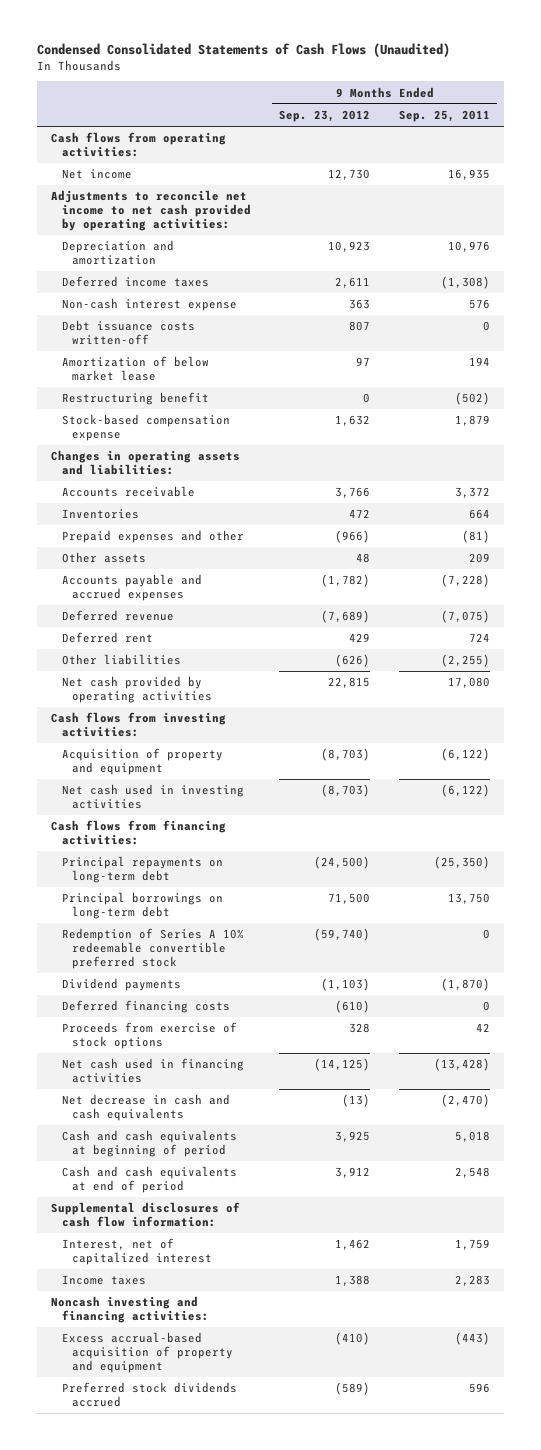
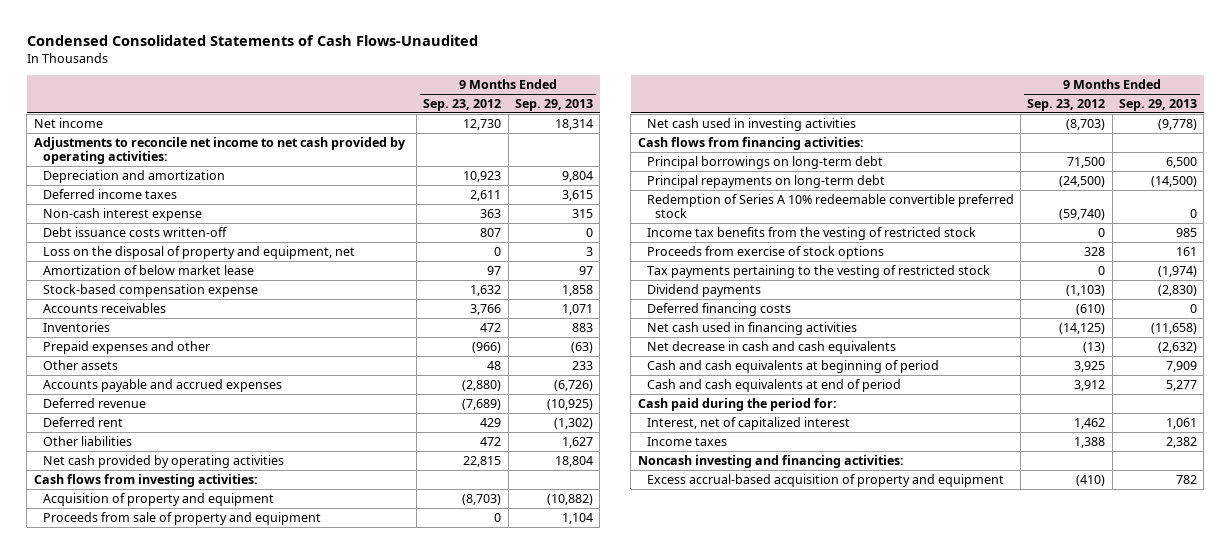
[36,43,450,58] Condensed Consolidated Statements of Cash Flows (Unaudited) -> [26,35,478,47] Condensed Consolidated Statements of Cash Flows-Unaudited
[398,109,490,122] Sep. 25, 2011 -> none
none -> [515,98,594,111] Sep. 29, 2013
[50,132,226,158] Cash flows from operating activities: -> none
none -> [42,245,355,259] Loss on the disposal of property and equipment, net
[61,392,209,406] Restructuring benefit -> none
[50,450,240,476] Changes in operating assets and liabilities: -> none
[61,486,195,498] Accounts receivable -> [42,302,166,313] Accounts receivables
[321,574,371,588] (1,782) -> [462,379,502,391] (2,880)
[335,654,371,668] (626) -> [480,436,502,446] 472
none -> [42,511,321,525] Proceeds from sale of property and equipment
[61,856,223,884] Principal repayments on long-term debt -> [646,174,885,188] Principal repayments on long-term debt
none -> [646,226,976,240] Income tax benefits from the vesting of restricted stock
[61,1022,237,1050] Proceeds from exercise of stock options -> [646,245,884,259] Proceeds from exercise of stock options
none -> [646,264,990,278] Tax payments pertaining to the vesting of restricted stock
[50,1202,240,1228] Supplemental disclosures of cash flow information: -> none
none -> [637,397,837,411] Cash paid during the period for:
[61,1382,237,1408] Preferred stock dividends accrued -> none

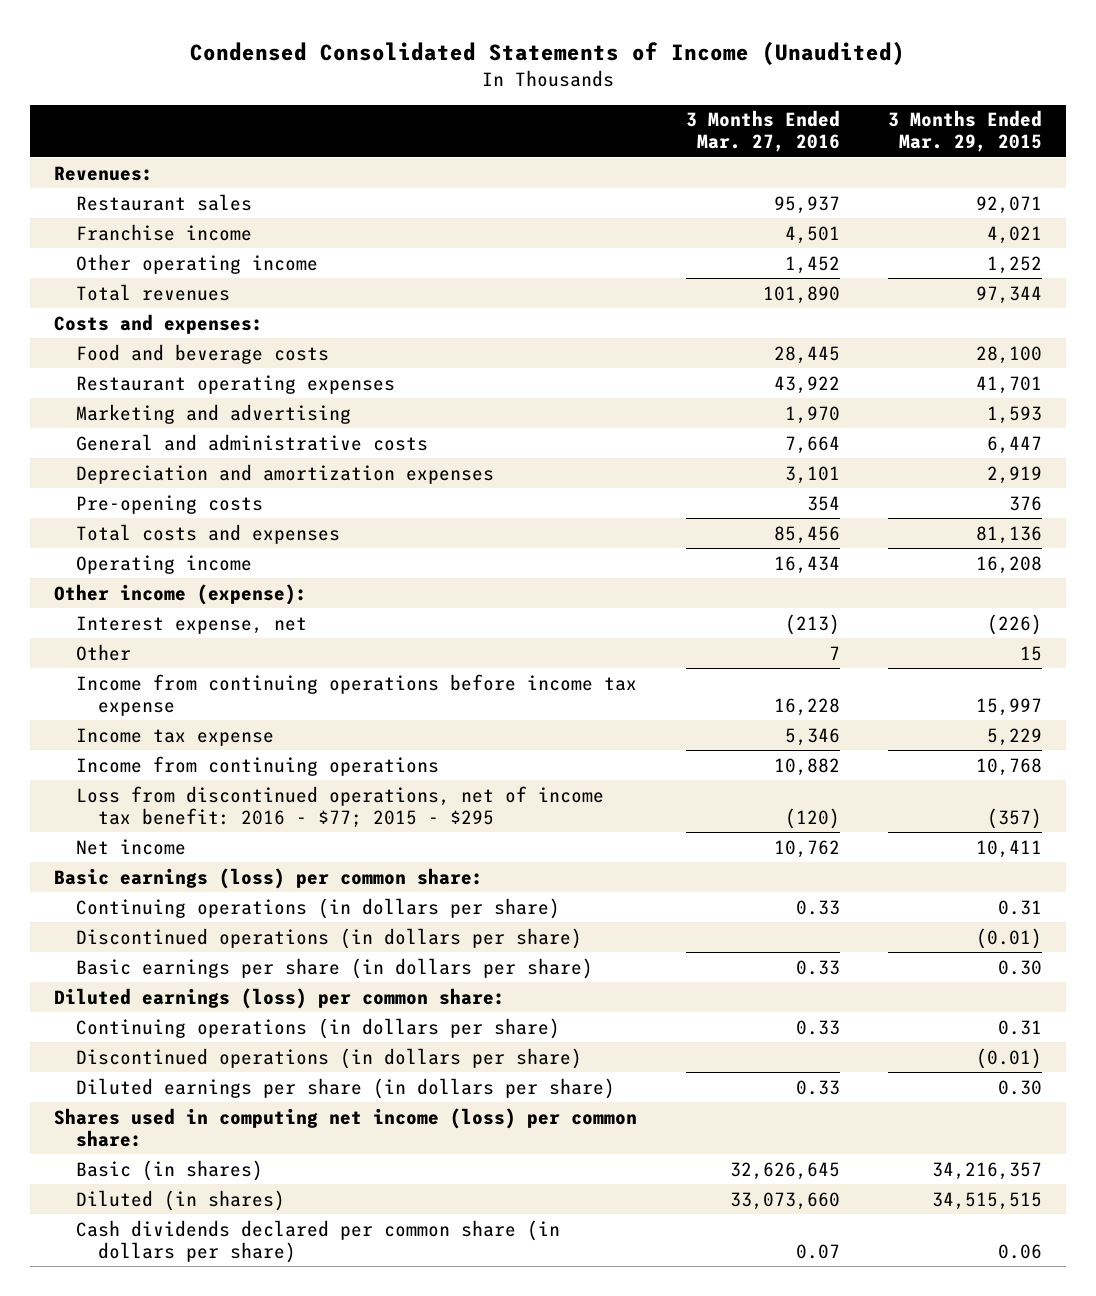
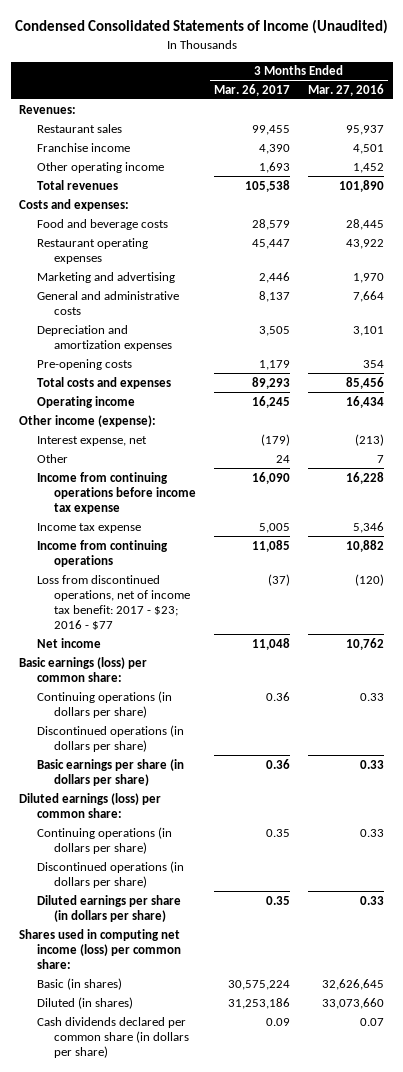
[887,110,1042,153] 3 Months Ended Mar. 29, 2015 -> none
none -> [214,83,291,96] Mar. 26, 2017
[76,785,605,828] Loss from discontinued operations, net of income tax benefit: 2016 - $77; 2015 - $295 -> [36,574,191,631] Loss from discontinued operations, net of income tax benefit: 2017 - $23; 2016 - $77

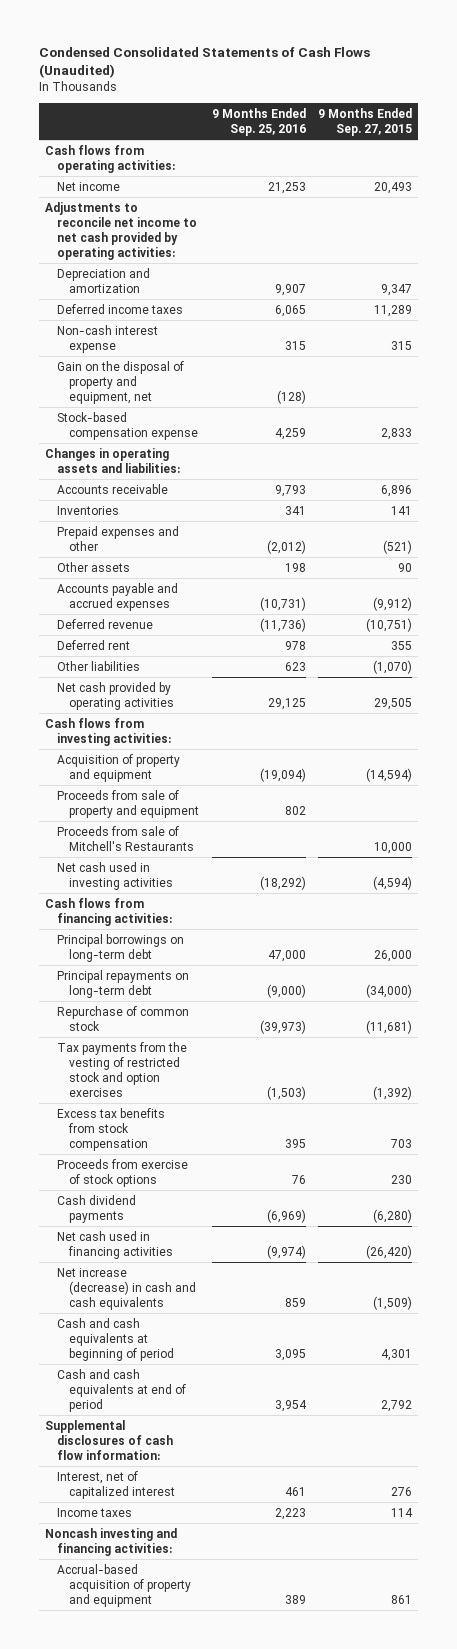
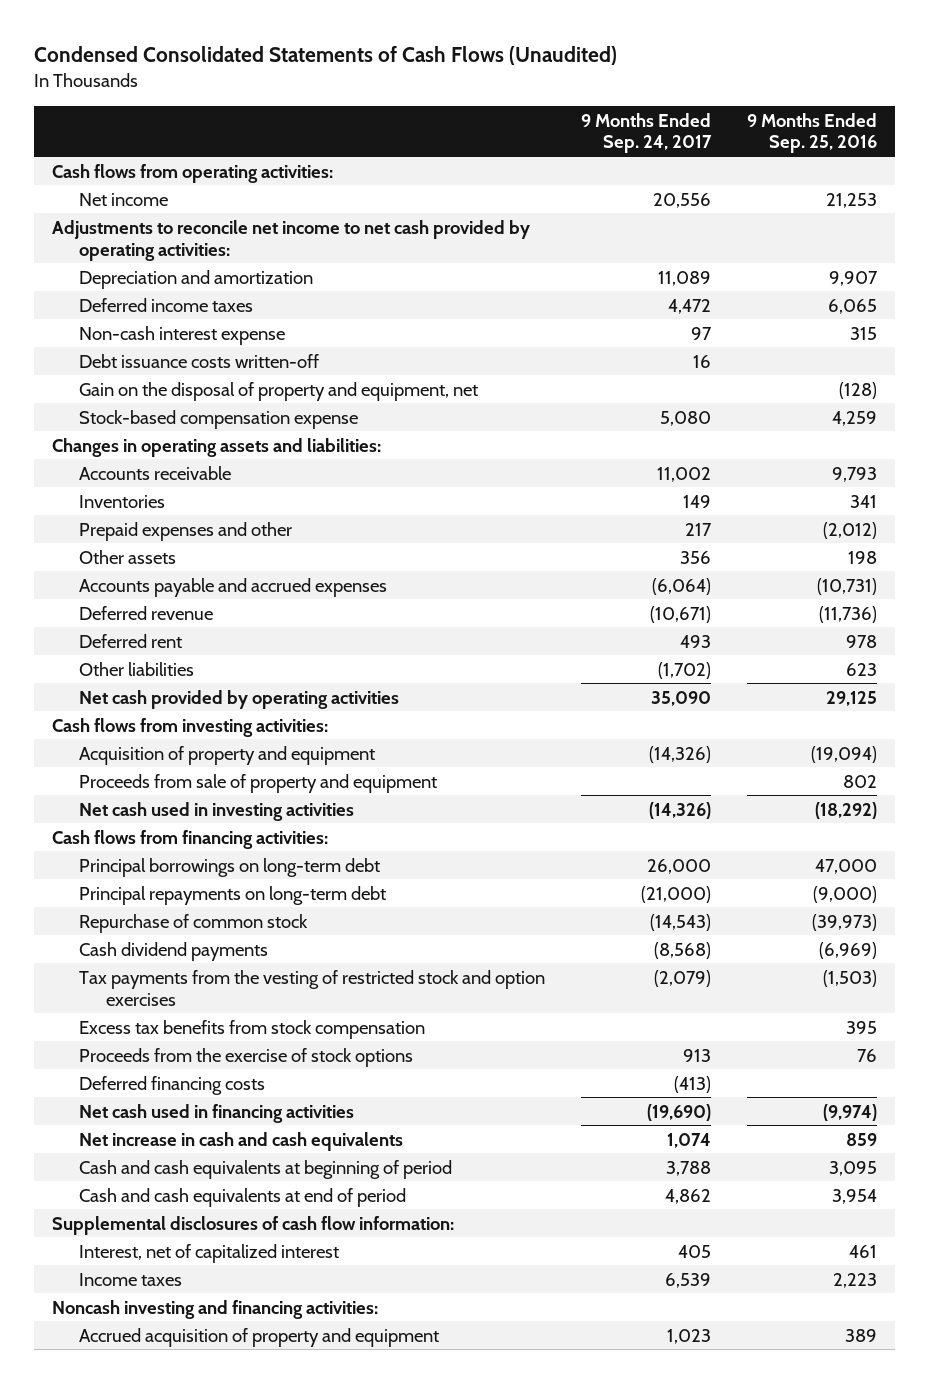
[318,108,413,136] 9 Months Ended Sep. 27, 2015 -> none
none -> [581,112,713,154] 9 Months Ended Sep. 24, 2017
none -> [78,353,319,368] Debt issuance costs written-off
[56,825,195,851] Proceeds from sale of Mitchell's Restaurants -> none
[56,1194,136,1223] Cash dividend payments -> [78,941,268,961] Cash dividend payments
[56,1158,188,1187] Proceeds from exercise of stock options -> [78,1047,413,1067] Proceeds from the exercise of stock options
none -> [78,1075,265,1095] Deferred financing costs
[56,1267,197,1310] Net increase (decrease) in cash and cash equivalents -> [78,1131,403,1151] Net increase in cash and cash equivalents
[56,1563,192,1607] Accrual-based acquisition of property and equipment -> [78,1327,439,1347] Accrued acquisition of property and equipment

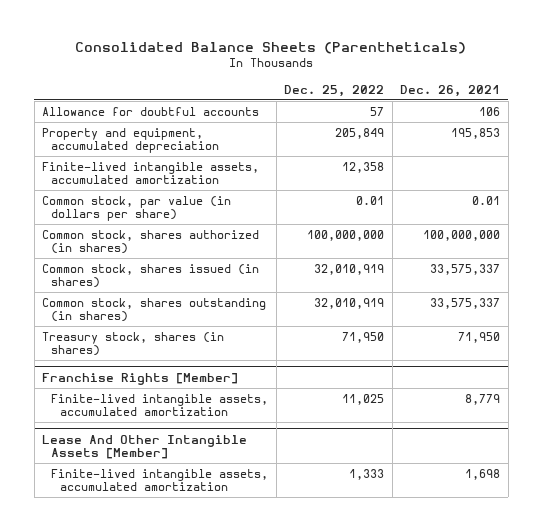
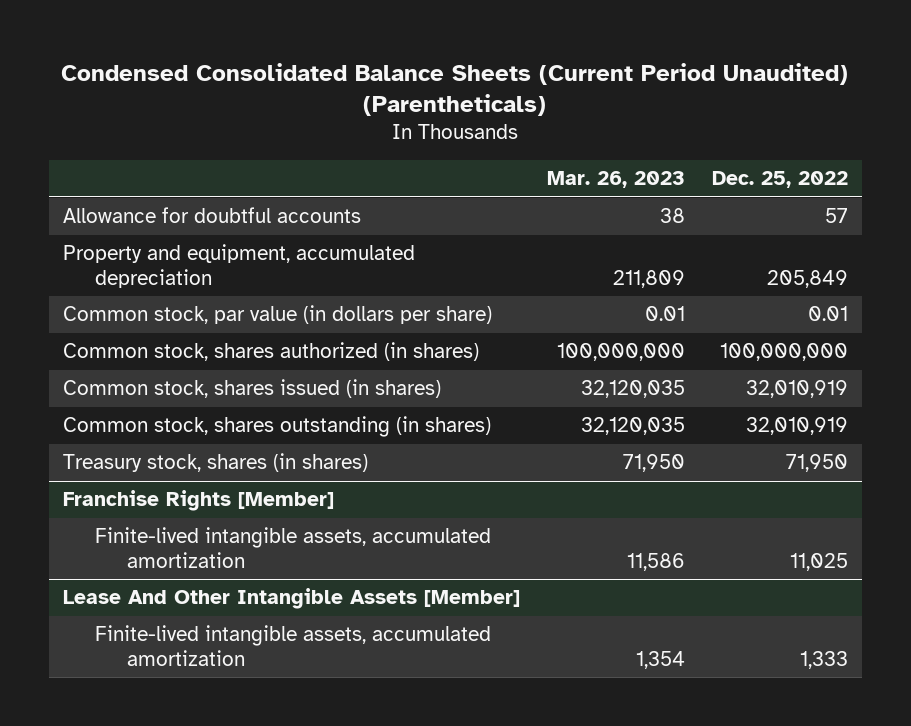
[75,41,467,54] Consolidated Balance Sheets (Parentheticals) -> [61,62,849,117] Condensed Consolidated Balance Sheets (Current Period Unaudited) (Parentheticals)
[400,84,501,97] Dec. 26, 2021 -> none
none -> [546,171,685,189] Mar. 26, 2023
[42,161,260,185] Finite-lived intangible assets, accumulated amortization -> none

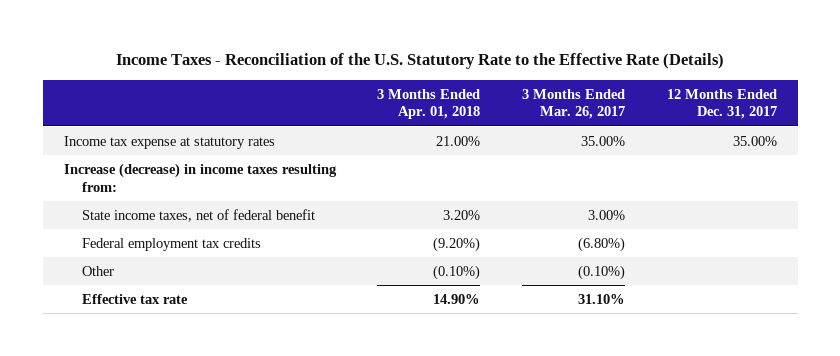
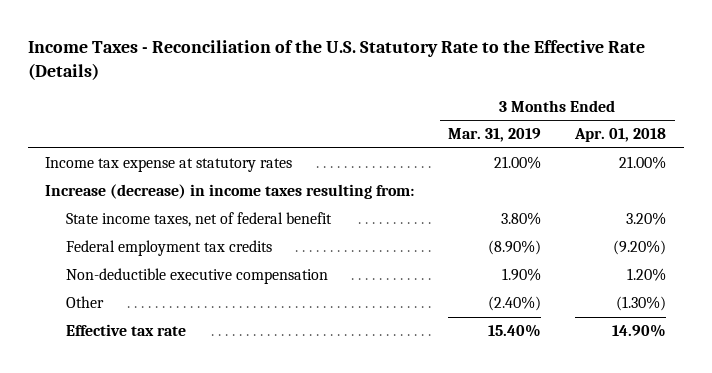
[522,88,626,120] 3 Months Ended Mar. 26, 2017 -> none
[666,88,777,120] 12 Months Ended Dec. 31, 2017 -> none
none -> [448,128,542,143] Mar. 31, 2019
none -> [65,268,328,285] Non-deductible executive compensation
[433,264,481,280] (0.10%) -> [616,296,667,312] (1.30%)

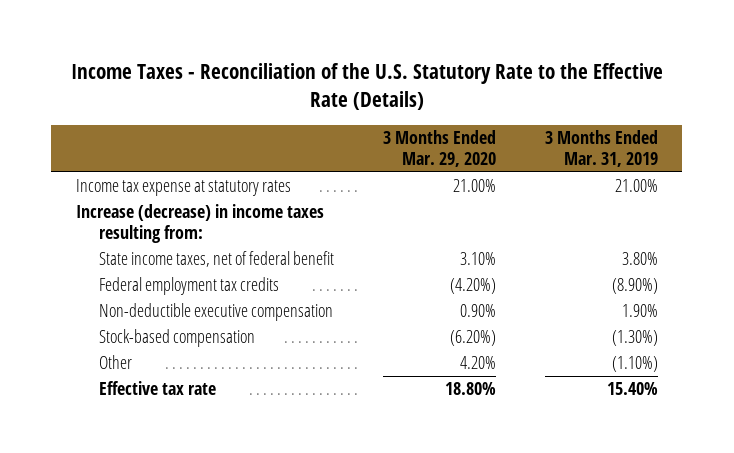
[574,128,667,143] Apr. 01, 2018 -> none
none -> [382,129,496,168] 3 Months Ended Mar. 29, 2020
none -> [99,329,256,348] Stock-based compensation
[488,296,542,312] (2.40%) -> [611,356,658,373] (1.10%)

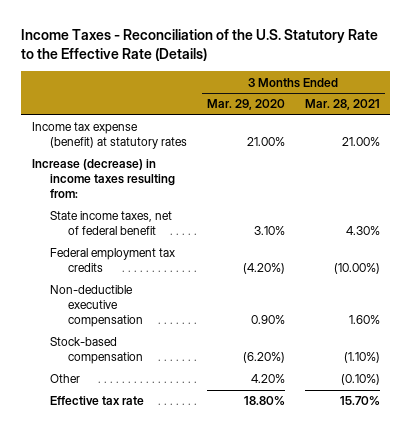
[544,129,658,168] 3 Months Ended Mar. 31, 2019 -> none
none -> [304,99,380,111] Mar. 28, 2021
[75,179,291,197] Income tax expense at statutory rates -> [31,122,187,150] Income tax expense (benefit) at statutory rates

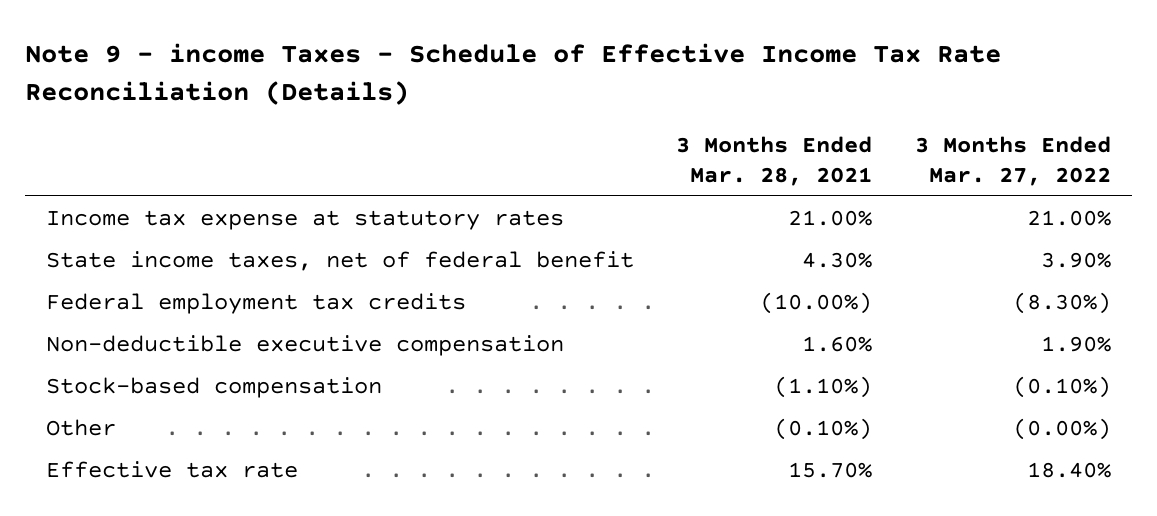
[21,29,379,62] Income Taxes - Reconciliation of the U.S. Statutory Rate to the Effective Rate (Details) -> [24,43,1001,105] Note 9 - income Taxes - Schedule of Effective Income Tax Rate Reconciliation (Details)
[206,99,285,111] Mar. 29, 2020 -> none
none -> [914,135,1111,186] 3 Months Ended Mar. 27, 2022
[31,159,175,199] Increase (decrease) in income taxes resulting from: -> none
[31,122,187,150] Income tax expense (benefit) at statutory rates -> [46,210,565,231] Income tax expense at statutory rates

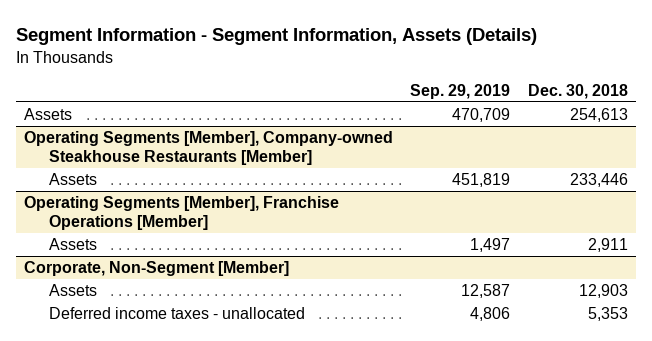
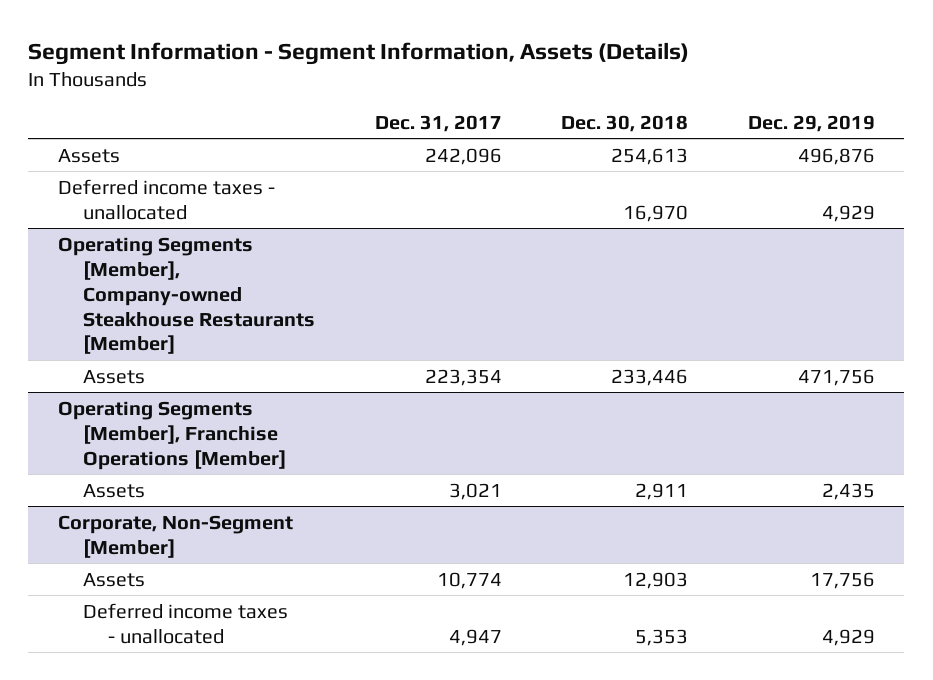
[410,83,511,99] Sep. 29, 2019 -> none
none -> [374,114,502,132] Dec. 31, 2017
none -> [747,114,875,132] Dec. 29, 2019
none -> [58,178,276,220] Deferred income taxes - unallocated

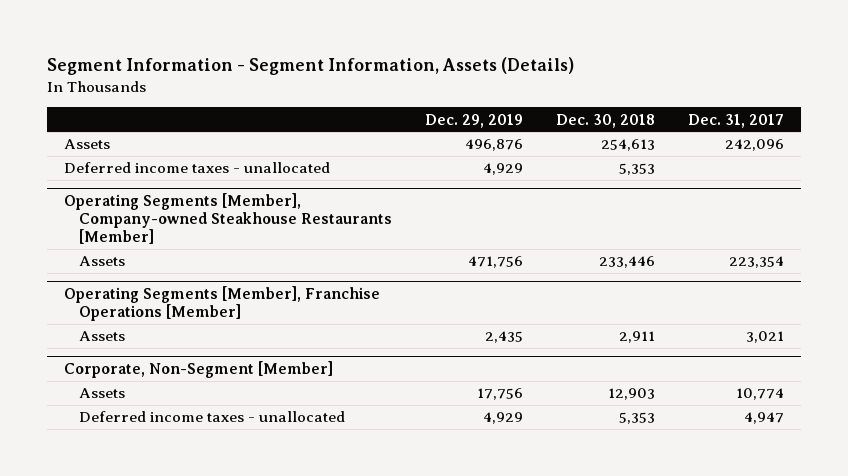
[623,204,689,222] 16,970 -> [619,163,656,176] 5,353

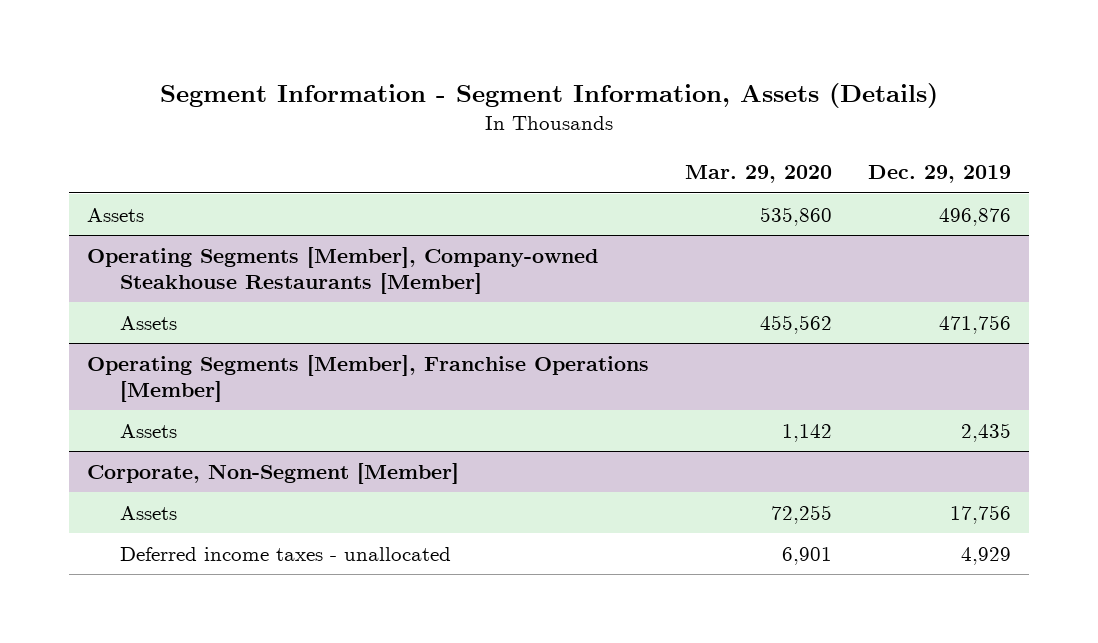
[556,113,656,128] Dec. 30, 2018 -> none
[688,113,785,128] Dec. 31, 2017 -> none
none -> [685,165,833,184] Mar. 29, 2020
[63,162,330,174] Deferred income taxes - unallocated -> none

